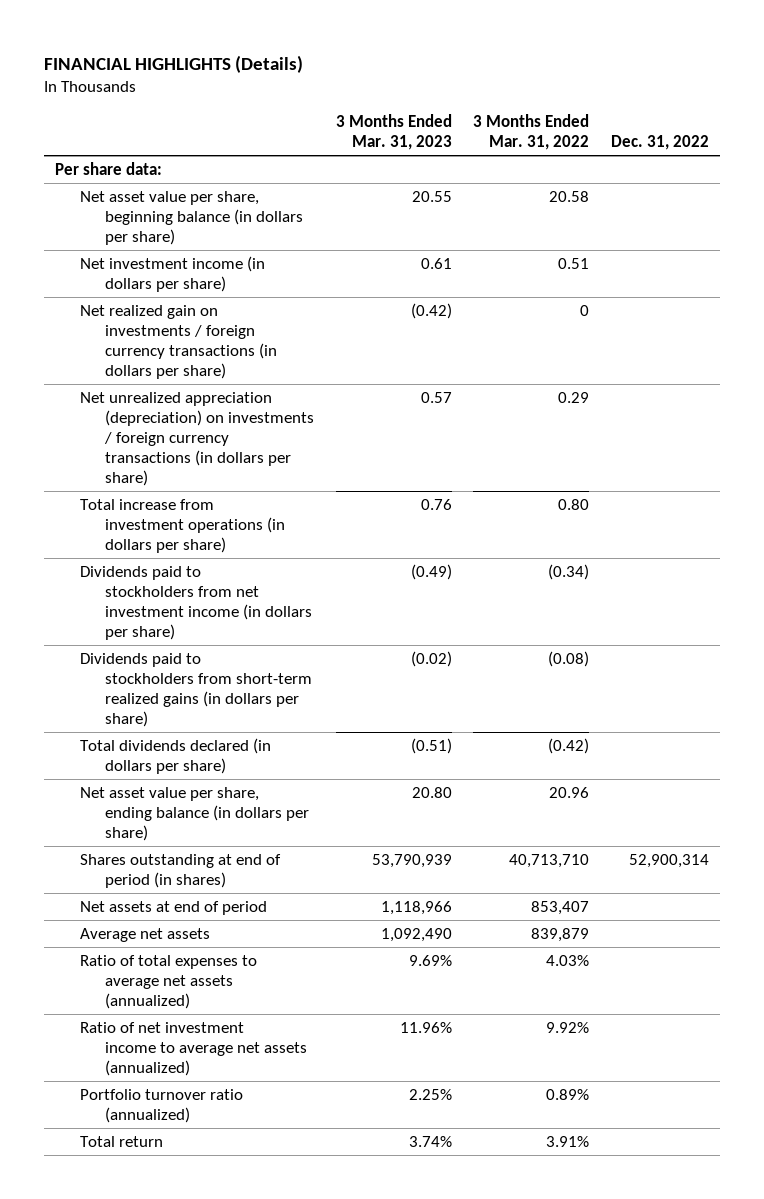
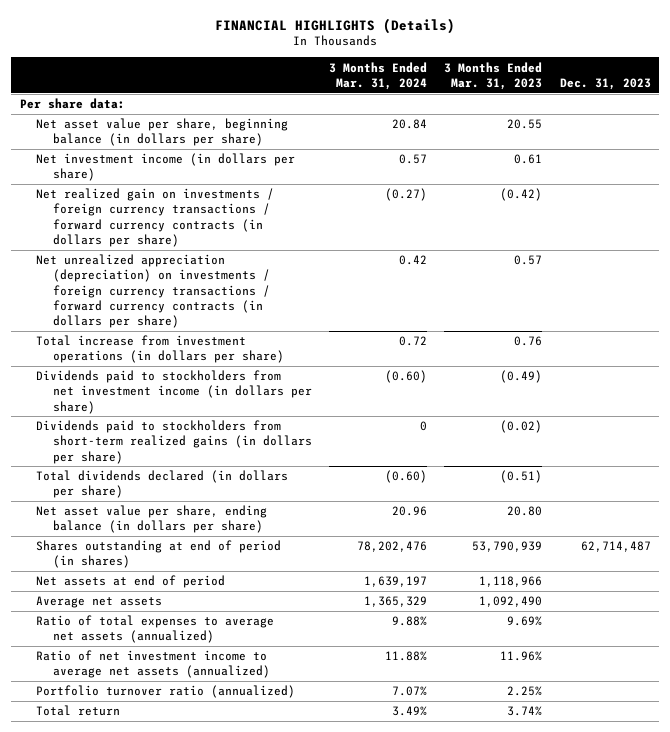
[473,113,590,150] 3 Months Ended Mar. 31, 2022 -> none
[610,134,709,150] Dec. 31, 2022 -> none
none -> [329,61,428,90] 3 Months Ended Mar. 31, 2024
none -> [559,77,651,90] Dec. 31, 2023
[80,305,278,380] Net realized gain on investments / foreign currency transactions (in dollars per share) -> [36,188,275,247] Net realized gain on investments / foreign currency transactions / forward currency contracts (in dollars per share)
[80,392,315,487] Net unrealized appreciation (depreciation) on investments / foreign currency transactions (in dollars per share) -> [36,254,271,328] Net unrealized appreciation (depreciation) on investments / foreign currency transactions / forward currency contracts (in dollars per share)

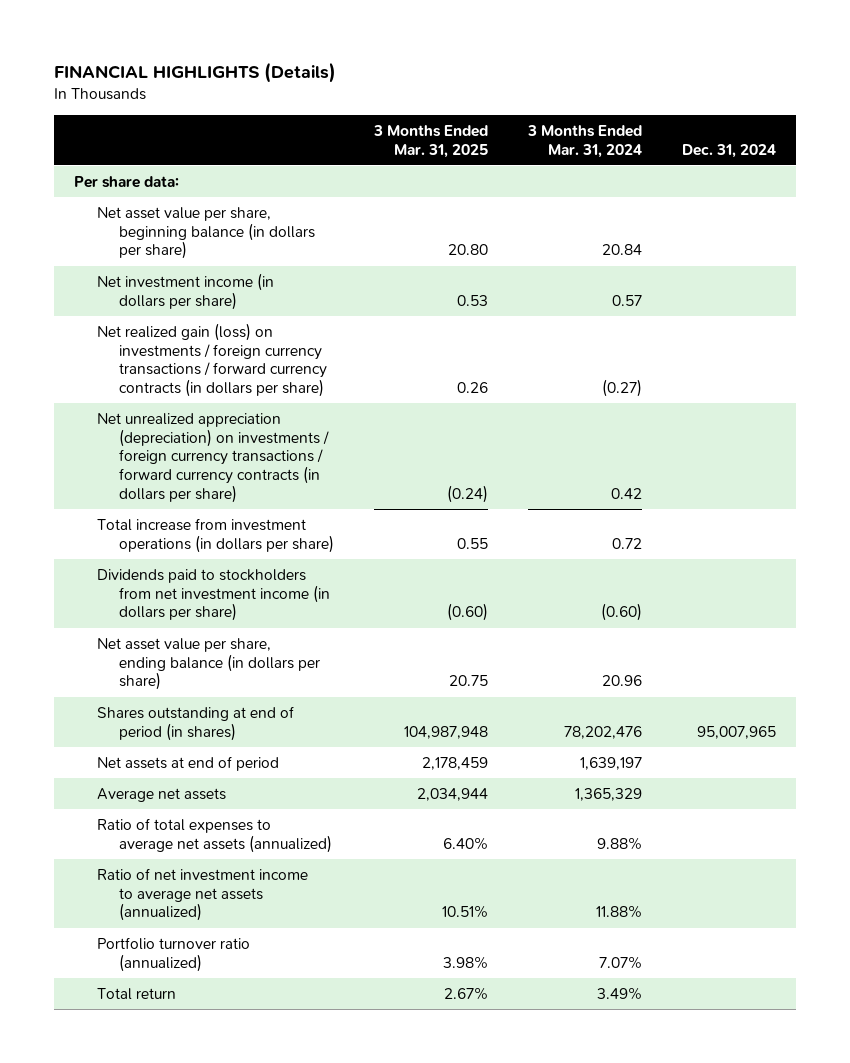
[444,61,543,90] 3 Months Ended Mar. 31, 2023 -> none
[559,77,651,90] Dec. 31, 2023 -> none
none -> [372,124,488,158] 3 Months Ended Mar. 31, 2025
none -> [681,143,776,158] Dec. 31, 2024
[36,188,275,247] Net realized gain on investments / foreign currency transactions / forward currency contracts (in dollars per share) -> [96,322,328,397] Net realized gain (loss) on investments / foreign currency transactions / forward currency contracts (in dollars per share)
[36,420,313,464] Dividends paid to stockholders from short-term realized gains (in dollars per share) -> none
[36,470,289,499] Total dividends declared (in dollars per share) -> none

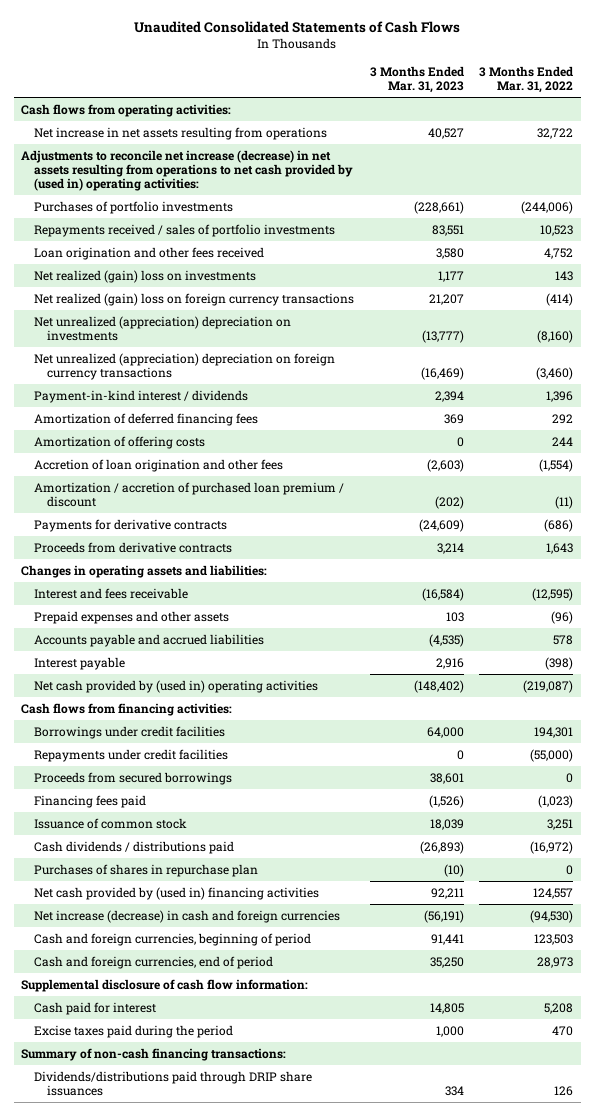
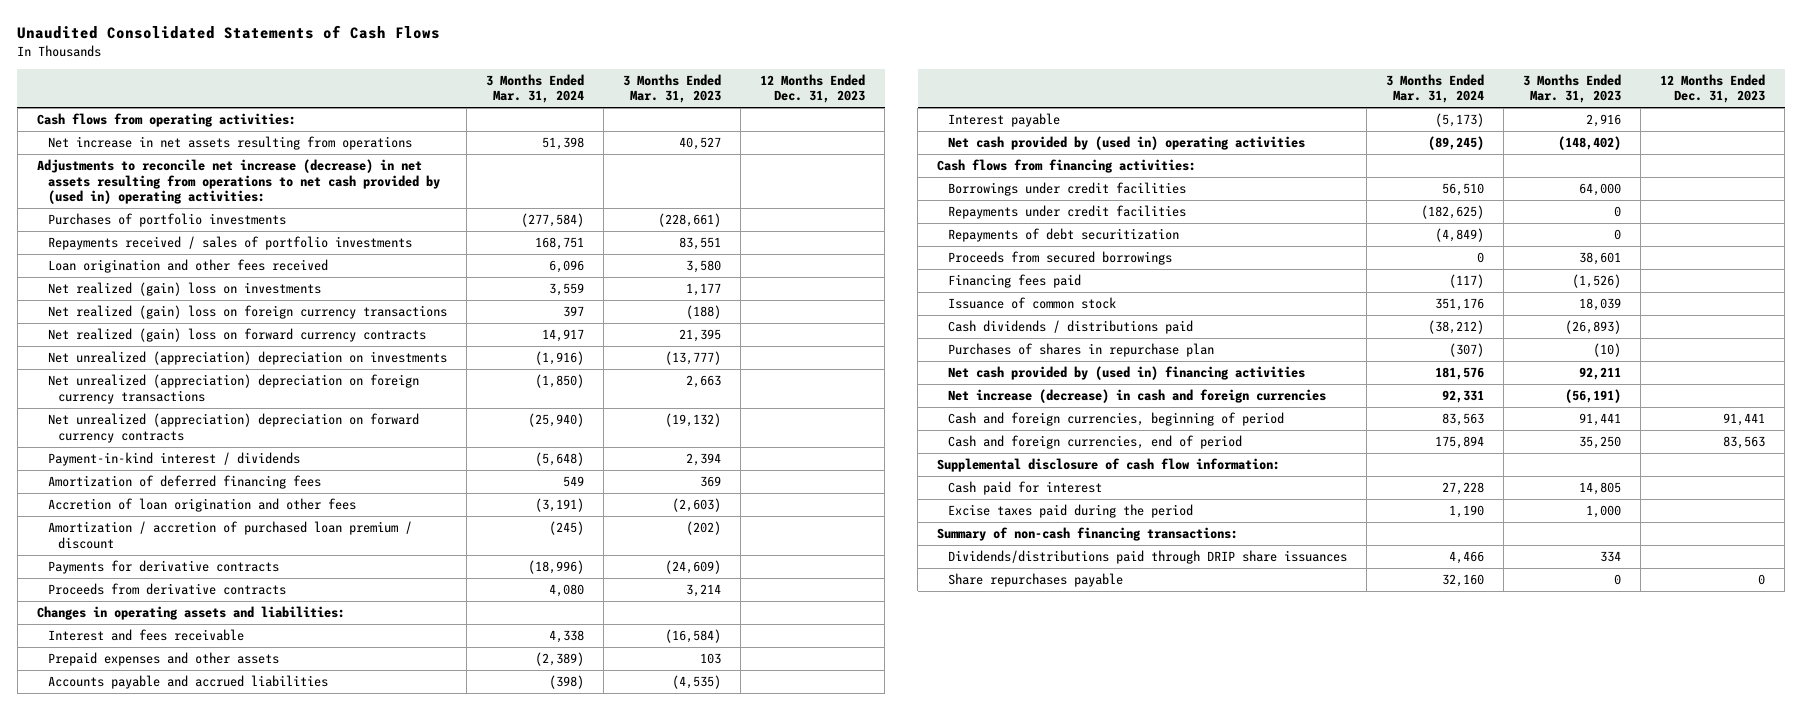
[478,66,573,94] 3 Months Ended Mar. 31, 2022 -> none
none -> [485,73,584,104] 3 Months Ended Mar. 31, 2024
none -> [759,73,865,104] 12 Months Ended Dec. 31, 2023
[428,293,464,305] 21,207 -> [685,305,721,320] (188)
none -> [47,328,426,343] Net realized (gain) loss on forward currency contracts
[420,366,464,380] (16,469) -> [685,375,721,389] 2,663
none -> [47,413,419,443] Net unrealized (appreciation) depreciation on forward currency contracts
[34,435,206,449] Amortization of offering costs -> none
none -> [947,228,1179,243] Repayments of debt securitization
none -> [947,573,1123,588] Share repurchases payable

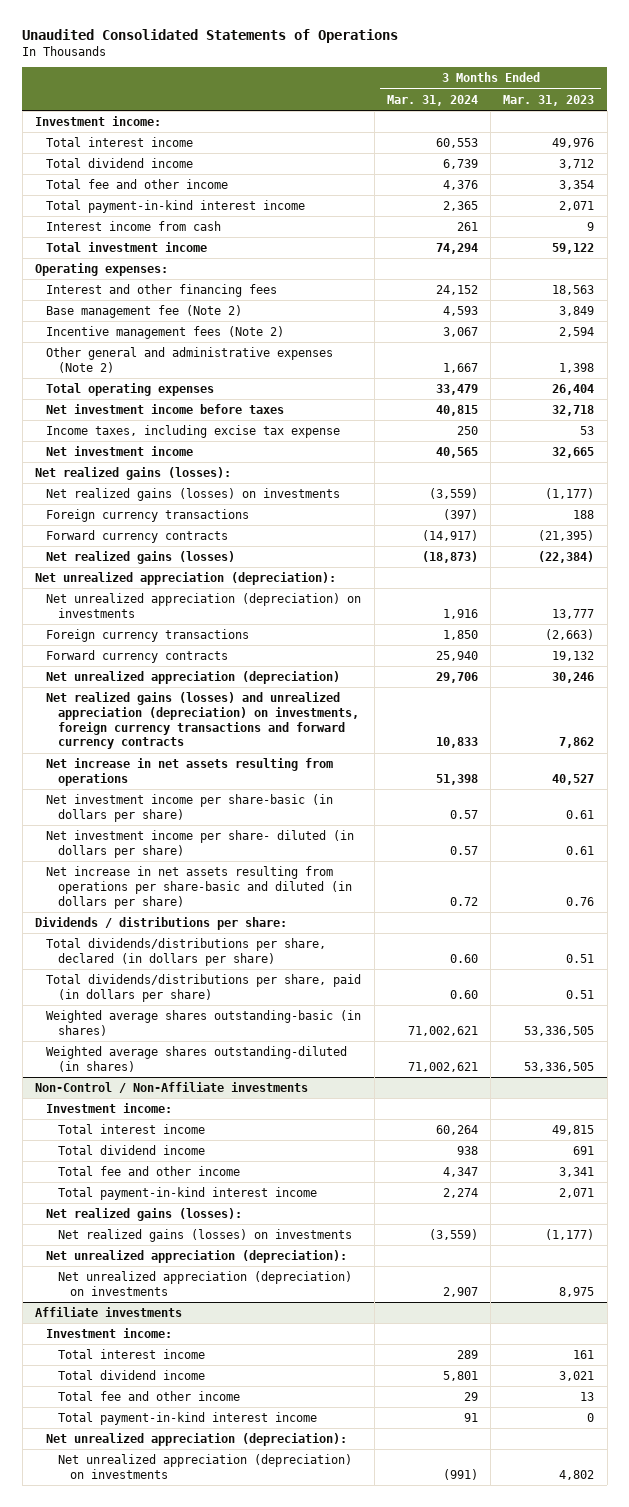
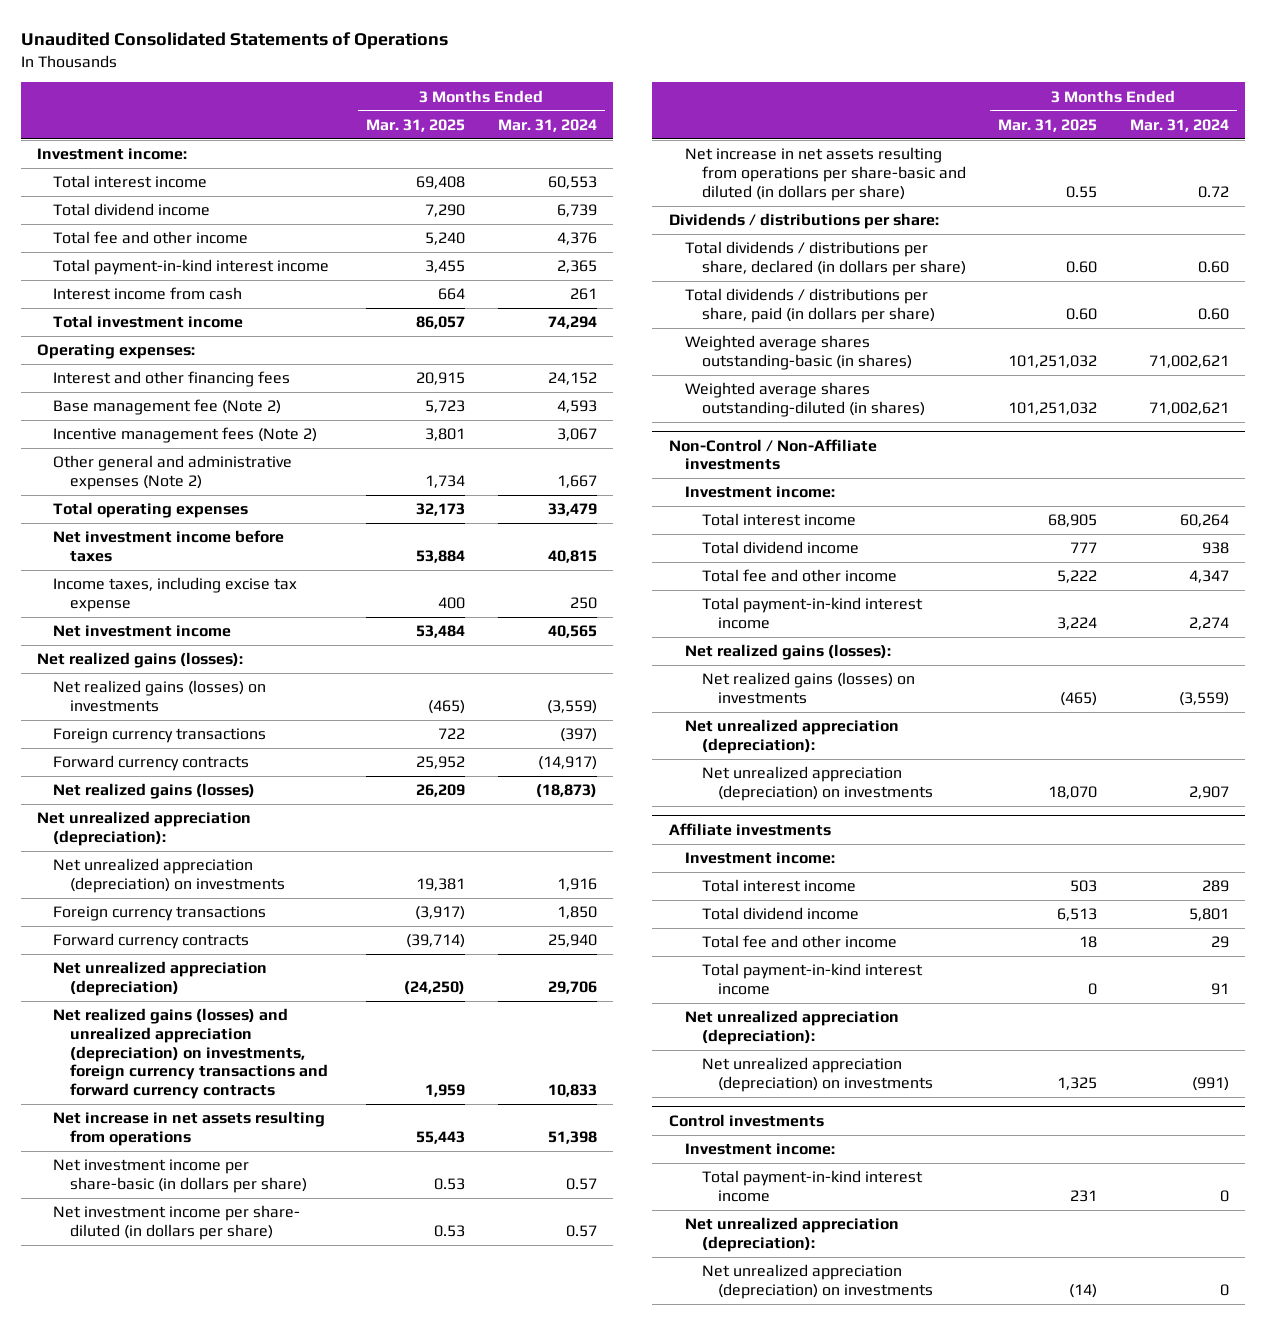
[503,94,595,106] Mar. 31, 2023 -> none
none -> [366,118,466,132] Mar. 31, 2025
[46,937,327,966] Total dividends/distributions per share, declared (in dollars per share) -> [685,241,966,276] Total dividends / distributions per share, declared (in dollars per share)
[46,973,362,1002] Total dividends/distributions per share, paid (in dollars per share) -> [685,288,935,323] Total dividends / distributions per share, paid (in dollars per share)
none -> [668,1113,824,1127] Control investments
none -> [685,1143,836,1156] Investment income:
none -> [701,1170,923,1202] Total payment-in-kind interest income
none -> [685,1217,900,1252] Net unrealized appreciation (depreciation):
none -> [701,1264,934,1299] Net unrealized appreciation (depreciation) on investments

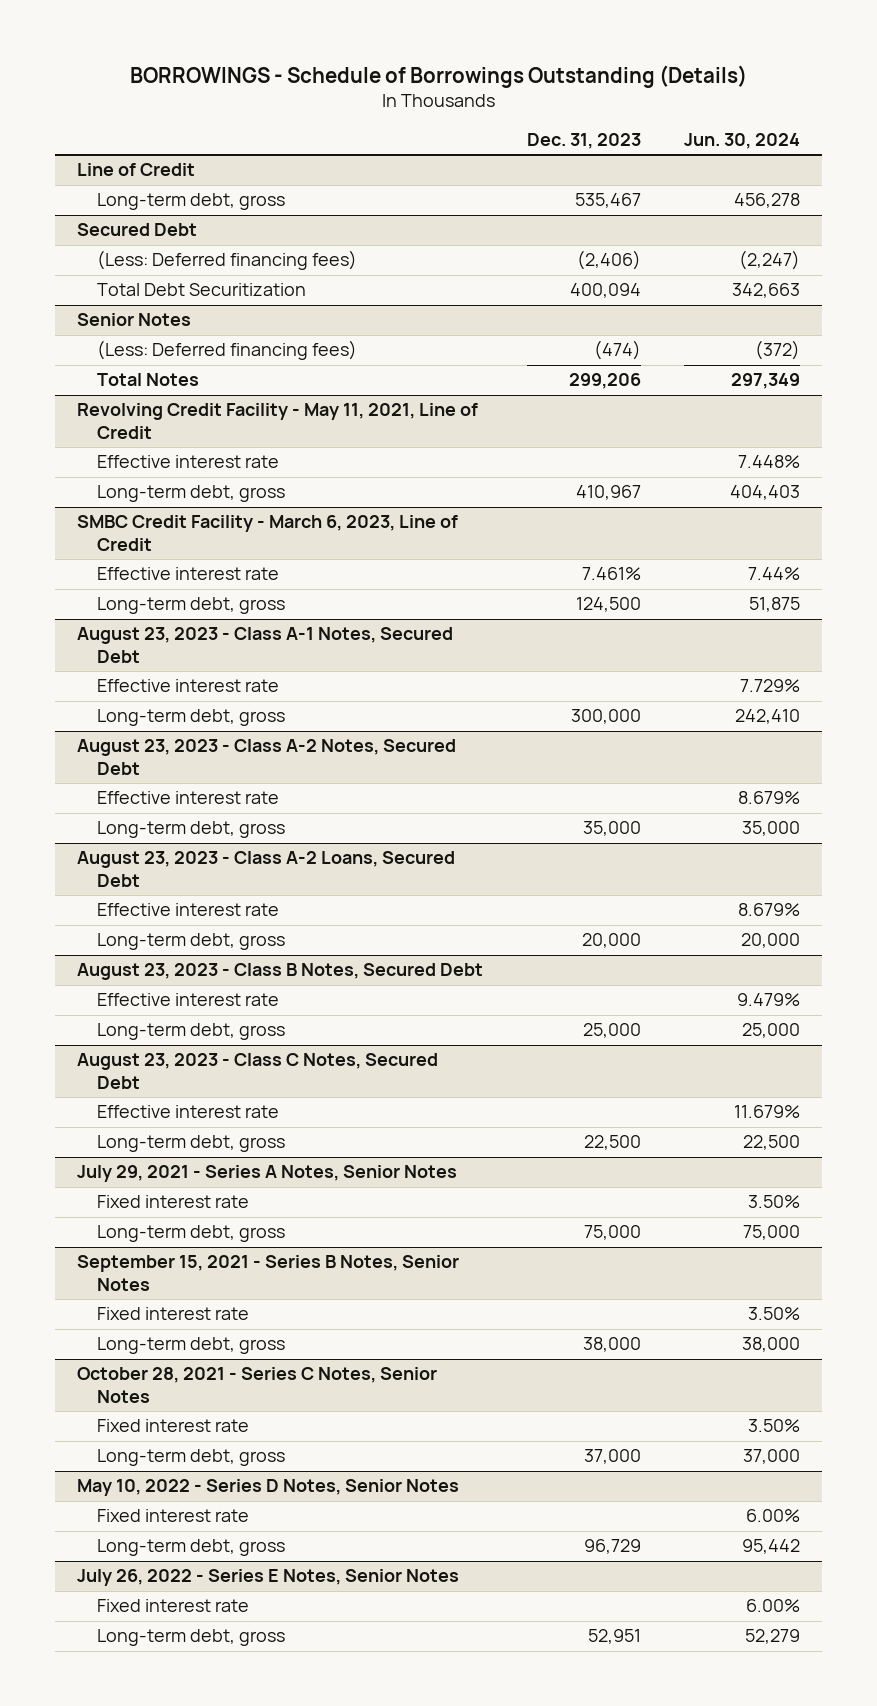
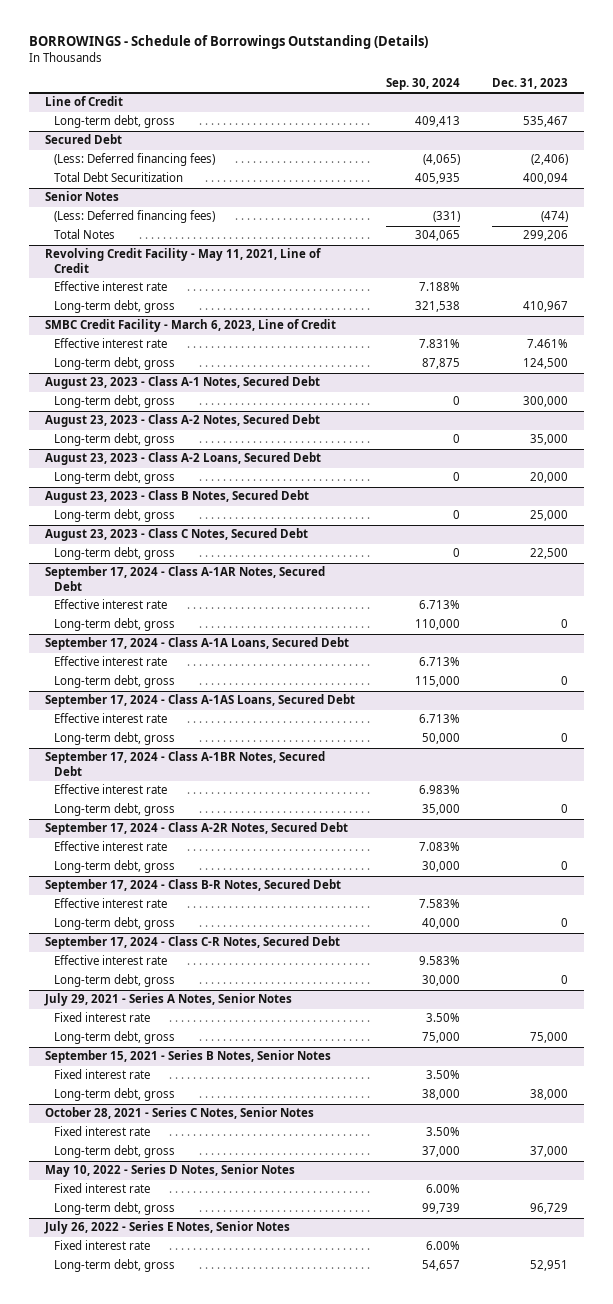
[684,132,801,149] Jun. 30, 2024 -> none
none -> [386,77,461,90] Sep. 30, 2024
[96,679,279,693] Effective interest rate -> none
[96,791,279,805] Effective interest rate -> none
[96,903,279,917] Effective interest rate -> none
[96,993,279,1007] Effective interest rate -> none
[96,1105,279,1119] Effective interest rate -> none
none -> [44,566,325,592] September 17, 2024 - Class A-1AR Notes, Secured Debt
none -> [54,599,168,610] Effective interest rate
none -> [54,618,176,632] Long-term debt, gross
none -> [44,637,349,651] September 17, 2024 - Class A-1A Loans, Secured Debt
none -> [54,656,168,667] Effective interest rate
none -> [54,675,176,689] Long-term debt, gross
none -> [44,694,355,708] September 17, 2024 - Class A-1AS Loans, Secured Debt
none -> [54,713,168,724] Effective interest rate
none -> [54,732,176,746] Long-term debt, gross
none -> [44,751,325,777] September 17, 2024 - Class A-1BR Notes, Secured Debt
none -> [54,784,168,795] Effective interest rate
none -> [54,803,176,817] Long-term debt, gross
none -> [44,822,348,836] September 17, 2024 - Class A-2R Notes, Secured Debt
none -> [54,841,168,852] Effective interest rate
none -> [54,860,176,874] Long-term debt, gross
none -> [44,879,341,893] September 17, 2024 - Class B-R Notes, Secured Debt
none -> [54,898,168,909] Effective interest rate
none -> [54,917,176,931] Long-term debt, gross
none -> [44,936,340,950] September 17, 2024 - Class C-R Notes, Secured Debt
none -> [54,955,168,966] Effective interest rate
none -> [54,974,176,988] Long-term debt, gross

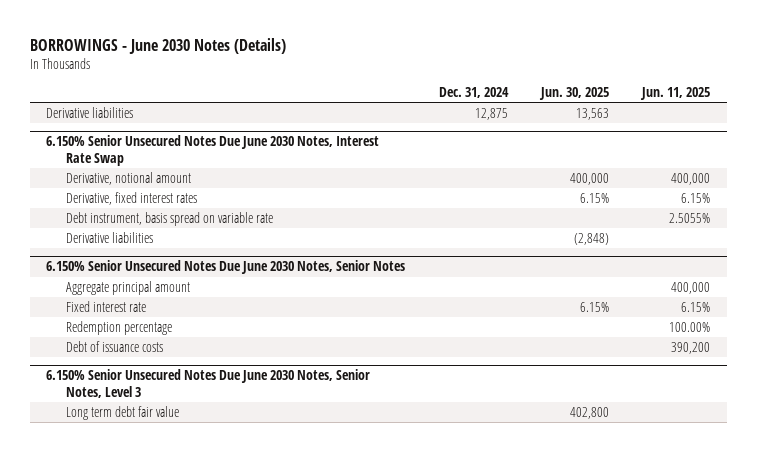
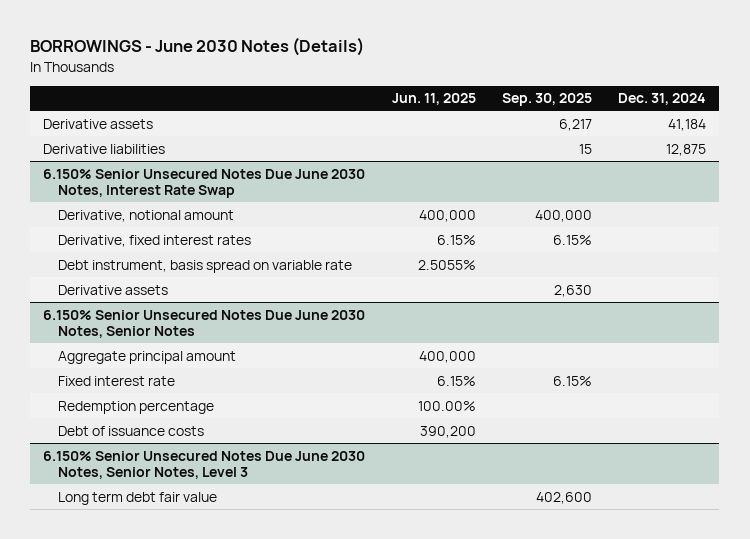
[539,86,610,100] Jun. 30, 2025 -> none
none -> [502,93,593,107] Sep. 30, 2025
none -> [43,118,154,129] Derivative assets
[65,231,153,243] Derivative liabilities -> none
none -> [58,284,169,295] Derivative assets

